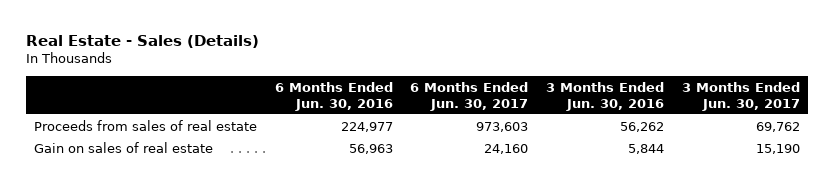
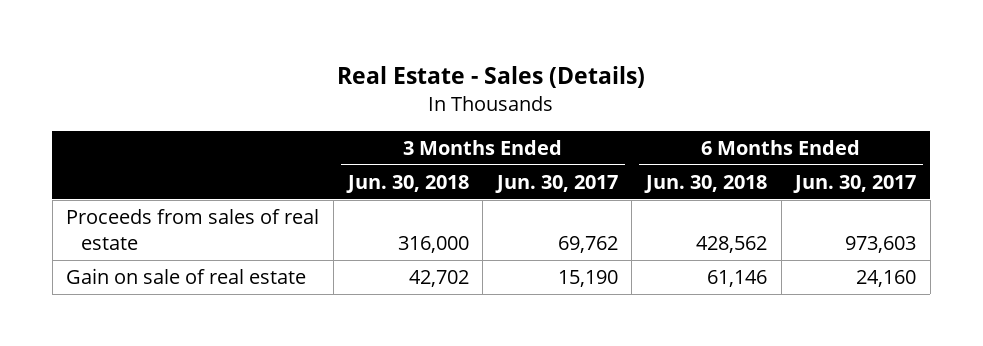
[274,82,393,111] 6 Months Ended Jun. 30, 2016 -> none
[546,82,665,111] 3 Months Ended Jun. 30, 2016 -> none
none -> [345,175,469,194] Jun. 30, 2018
none -> [644,175,768,194] Jun. 30, 2018
[34,141,214,153] Gain on sales of real estate -> [66,268,307,285] Gain on sale of real estate

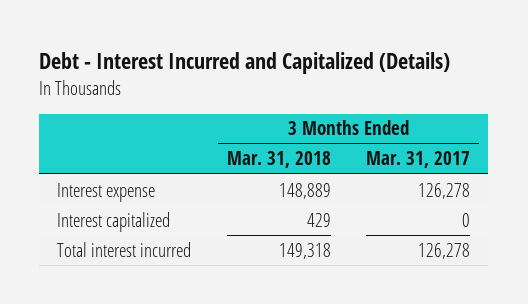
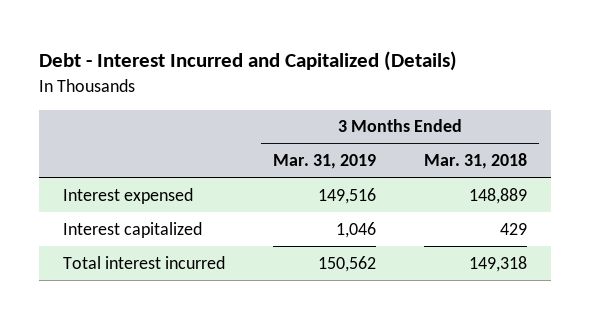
[366,151,471,169] Mar. 31, 2017 -> none
none -> [273,154,377,170] Mar. 31, 2019
[57,182,156,202] Interest expense -> [63,187,194,204] Interest expensed

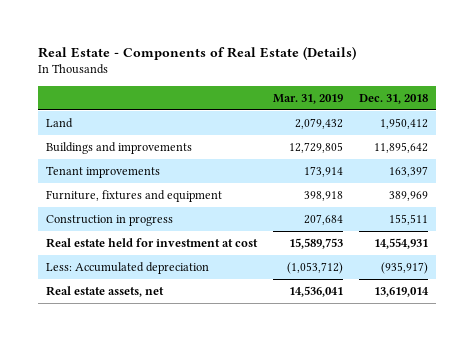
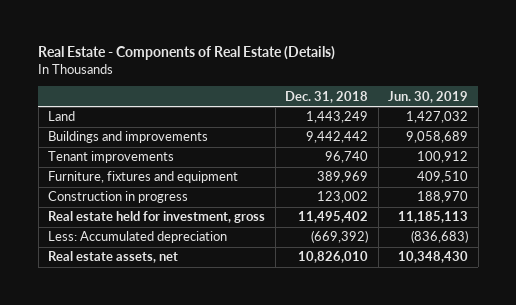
[272,93,343,104] Mar. 31, 2019 -> none
none -> [388,90,469,103] Jun. 30, 2019
[380,117,429,129] 1,950,412 -> [306,111,369,124] 1,443,249
[374,141,429,153] 11,895,642 -> [306,131,369,144] 9,442,442
[389,165,429,177] 163,397 -> [325,151,369,164] 96,740
[389,213,429,225] 155,511 -> [317,191,369,204] 123,002
[45,237,258,248] Real estate held for investment at cost -> [48,211,266,224] Real estate held for investment, gross
[374,237,429,249] 14,554,931 -> [298,211,369,224] 11,495,402
[381,261,429,274] (935,917) -> [311,230,369,244] (669,392)
[374,286,430,297] 13,619,014 -> [298,251,369,264] 10,826,010

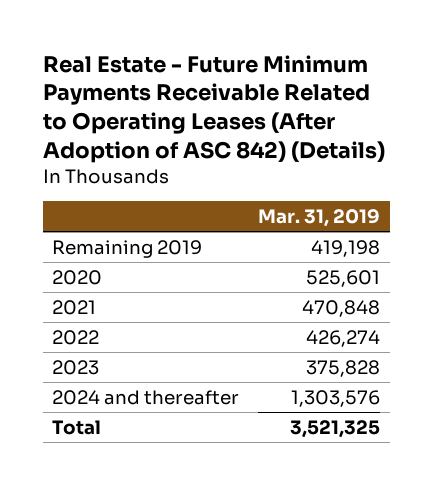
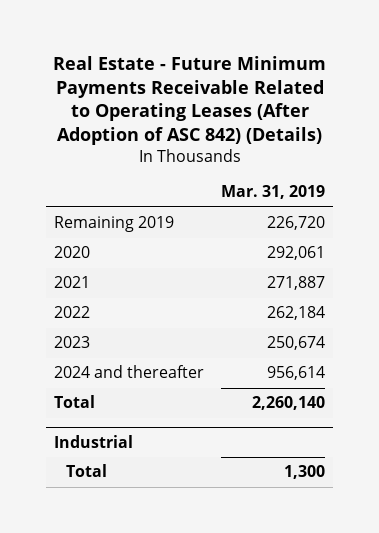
[311,239,381,257] 419,198 -> [266,216,325,231] 226,720
[306,269,381,287] 525,601 -> [266,246,325,261] 292,061
[302,299,381,317] 470,848 -> [266,276,325,291] 271,887
[306,329,381,347] 426,274 -> [266,306,325,321] 262,184
[306,359,381,377] 375,828 -> [266,336,325,351] 250,674
[291,389,381,407] 1,303,576 -> [266,366,325,381] 956,614
[290,419,381,438] 3,521,325 -> [251,396,325,411] 2,260,140
none -> [54,434,134,448] Industrial
none -> [66,464,108,478] Total

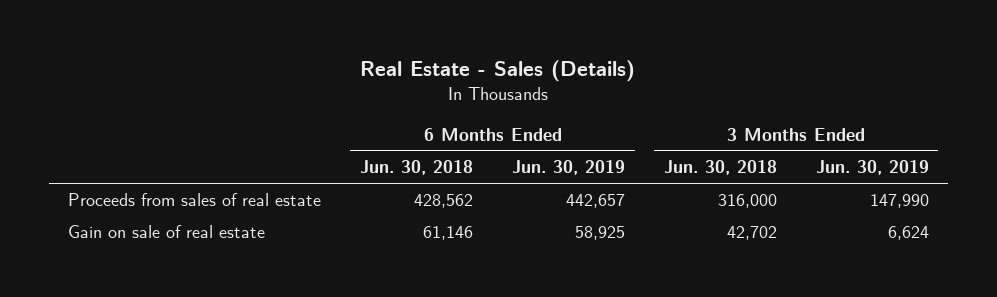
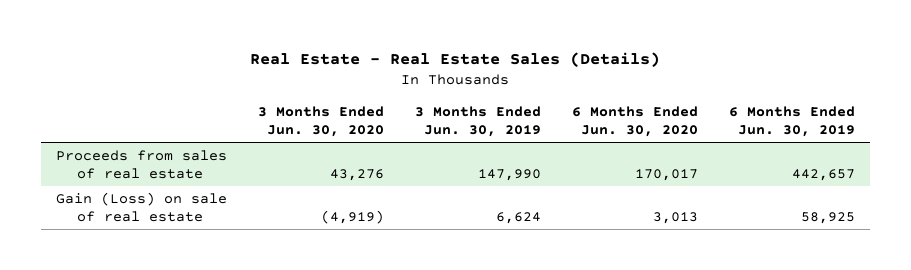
[360,60,636,83] Real Estate - Sales (Details) -> [250,52,661,68] Real Estate - Real Estate Sales (Details)
[360,160,474,176] Jun. 30, 2018 -> none
[663,160,777,176] Jun. 30, 2018 -> none
none -> [258,105,385,138] 3 Months Ended Jun. 30, 2020
none -> [571,105,698,138] 6 Months Ended Jun. 30, 2020
[68,225,266,239] Gain on sale of real estate -> [56,191,228,223] Gain (Loss) on sale of real estate

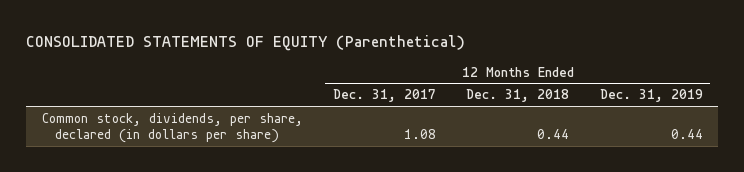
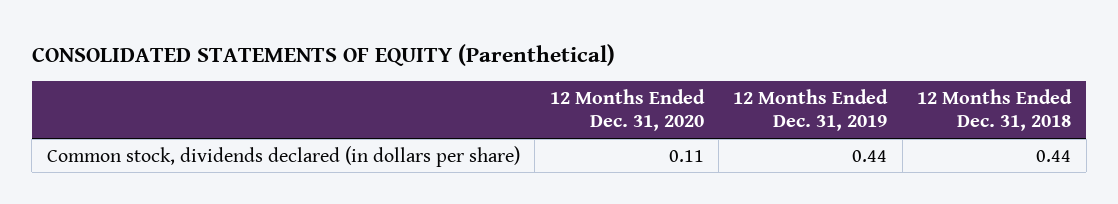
[333,89,437,103] Dec. 31, 2017 -> none
none -> [549,88,705,132] 12 Months Ended Dec. 31, 2020
[41,113,303,144] Common stock, dividends, per share, declared (in dollars per share) -> [46,145,520,167] Common stock, dividends declared (in dollars per share)

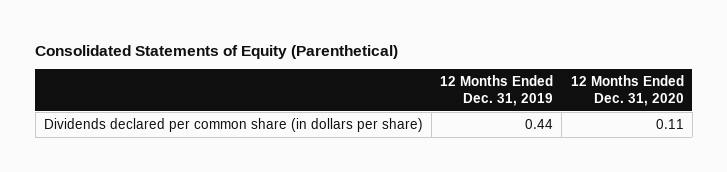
[31,43,615,66] CONSOLIDATED STATEMENTS OF EQUITY (Parenthetical) -> [35,44,399,59] Consolidated Statements of Equity (Parenthetical)
[917,88,1073,132] 12 Months Ended Dec. 31, 2018 -> none
[46,145,520,167] Common stock, dividends declared (in dollars per share) -> [43,118,423,133] Dividends declared per common share (in dollars per share)

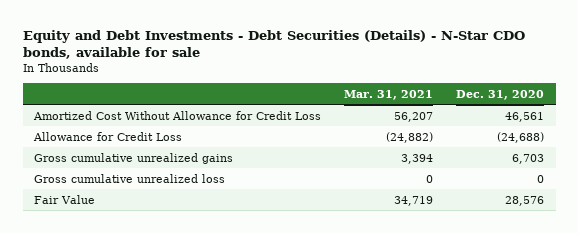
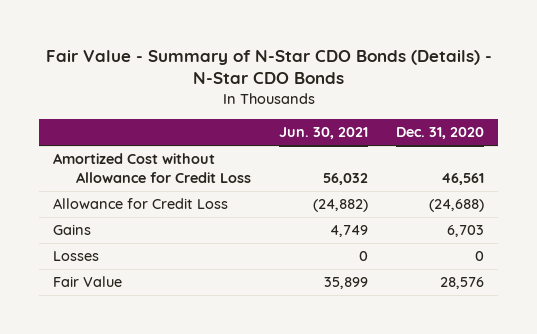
[22,29,525,60] Equity and Debt Investments - Debt Securities (Details) - N-Star CDO bonds, available for sale -> [45,49,492,85] Fair Value - Summary of N-Star CDO Bonds (Details) - N-Star CDO Bonds
[344,89,434,100] Mar. 31, 2021 -> none
none -> [278,127,368,140] Jun. 30, 2021
[33,110,322,120] Amortized Cost Without Allowance for Credit Loss -> [53,153,251,184] Amortized Cost without Allowance for Credit Loss
[34,152,234,164] Gross cumulative unrealized gains -> [53,224,92,236] Gains
[34,173,226,183] Gross cumulative unrealized loss -> [53,251,100,262] Losses

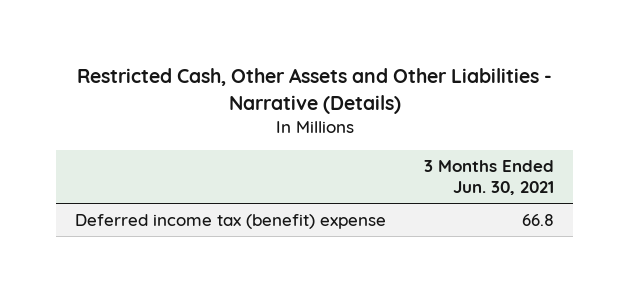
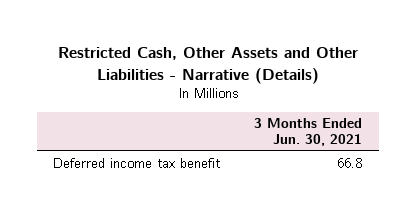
[75,214,387,230] Deferred income tax (benefit) expense -> [53,158,221,169] Deferred income tax benefit

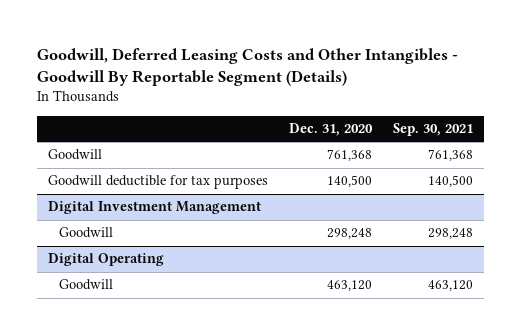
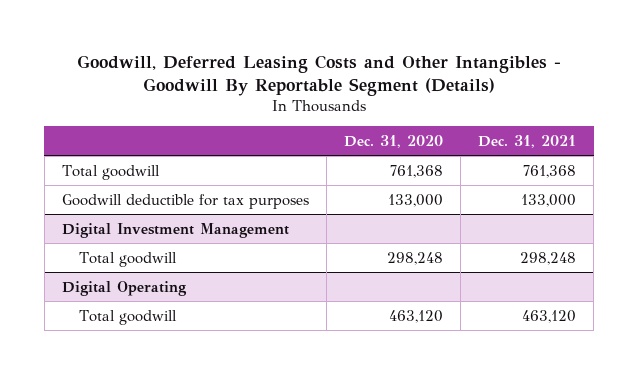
[393,123,474,137] Sep. 30, 2021 -> none
none -> [478,135,577,149] Dec. 31, 2021
[47,149,102,161] Goodwill -> [61,164,160,180] Total goodwill
[327,175,373,188] 140,500 -> [388,193,444,207] 133,000
[59,227,114,239] Goodwill -> [79,251,178,267] Total goodwill
[59,279,114,291] Goodwill -> [79,309,178,325] Total goodwill

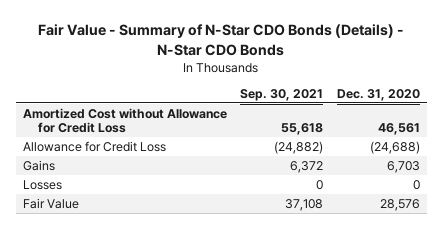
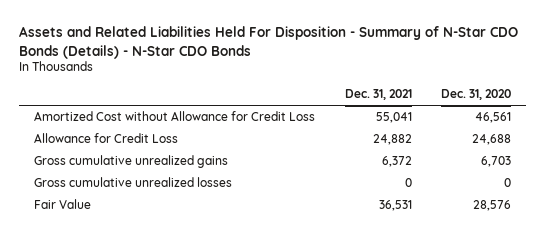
[38,24,405,56] Fair Value - Summary of N-Star CDO Bonds (Details) - N-Star CDO Bonds -> [18,26,518,59] Assets and Related Liabilities Held For Disposition - Summary of N-Star CDO Bonds (Details) - N-Star CDO Bonds
[240,88,324,101] Sep. 30, 2021 -> none
none -> [344,89,412,101] Dec. 31, 2021
[369,140,420,154] (24,688) -> [472,134,512,146] 24,688
[22,159,55,171] Gains -> [33,155,228,169] Gross cumulative unrealized gains
[22,179,62,190] Losses -> [33,177,232,188] Gross cumulative unrealized losses

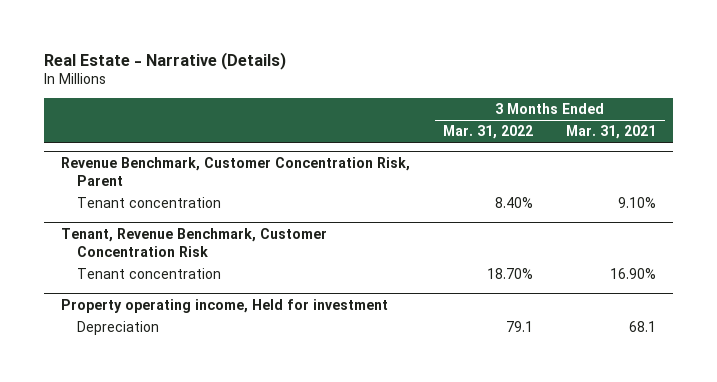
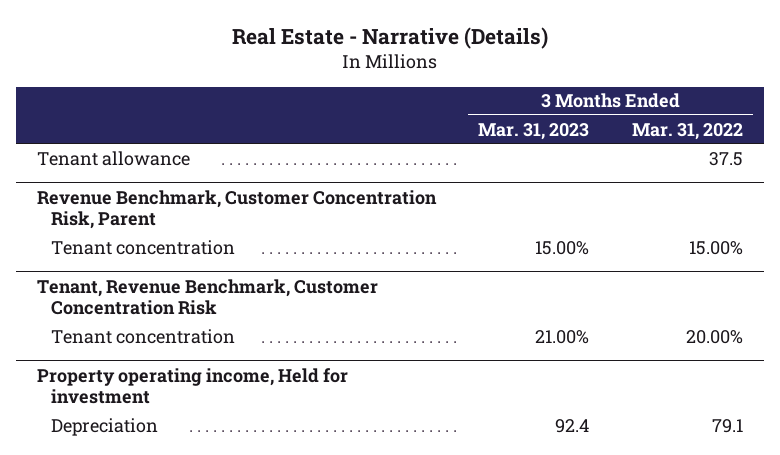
[566,125,657,140] Mar. 31, 2021 -> none
none -> [478,122,590,140] Mar. 31, 2023
none -> [36,150,190,166] Tenant allowance
[494,196,533,208] 8.40% -> [688,240,743,255] 15.00%
[486,267,533,279] 18.70% -> [685,329,743,344] 20.00%

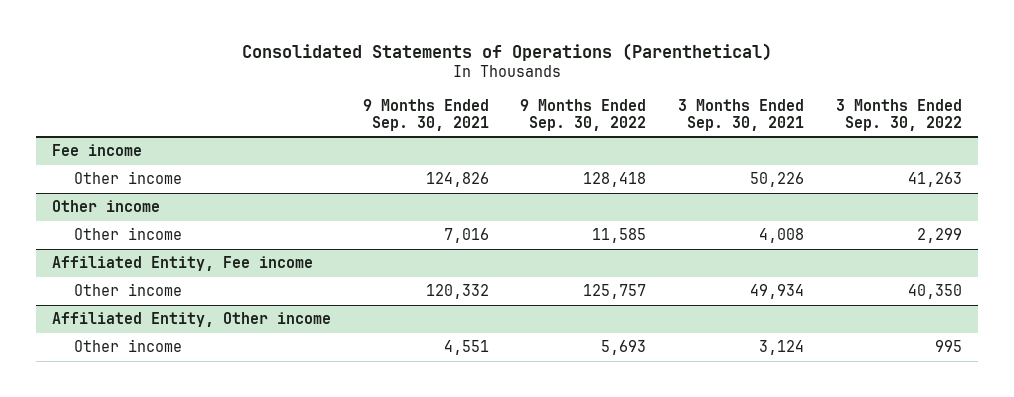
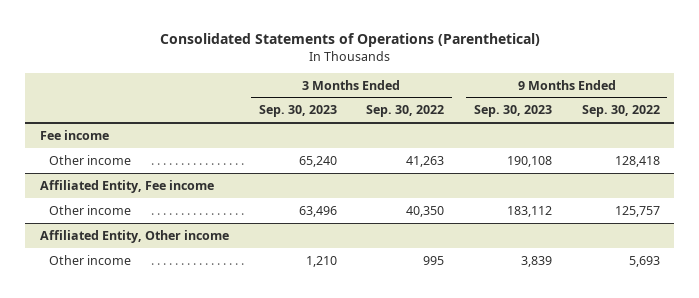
[362,98,489,131] 9 Months Ended Sep. 30, 2021 -> none
[678,98,805,131] 3 Months Ended Sep. 30, 2021 -> none
none -> [258,105,337,118] Sep. 30, 2023
none -> [473,105,552,118] Sep. 30, 2023
[51,199,160,212] Other income -> none
[73,226,182,240] Other income -> none

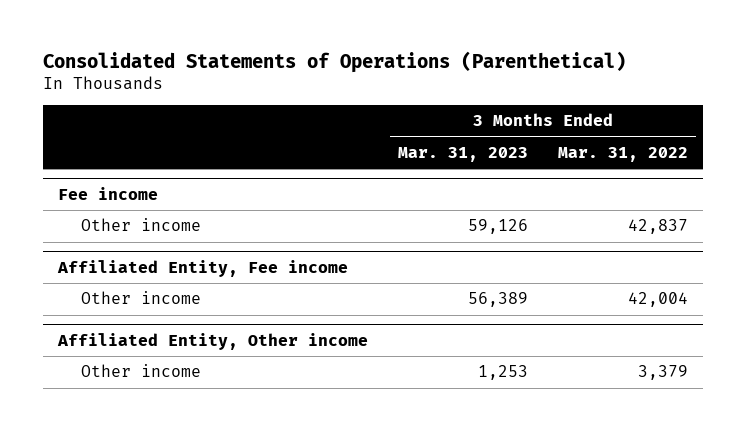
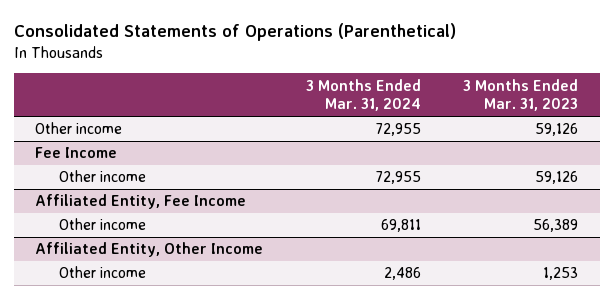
[558,146,689,162] Mar. 31, 2022 -> none
none -> [305,78,421,112] 3 Months Ended Mar. 31, 2024
[57,187,158,201] Fee income -> none
none -> [34,147,117,159] Fee Income
none -> [59,170,147,183] Other income
[56,260,348,278] Affiliated Entity, Fee income -> [34,194,246,210] Affiliated Entity, Fee Income
[56,333,368,351] Affiliated Entity, Other income -> [34,242,263,258] Affiliated Entity, Other Income

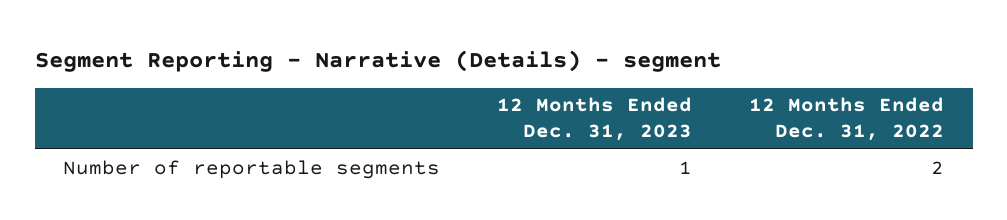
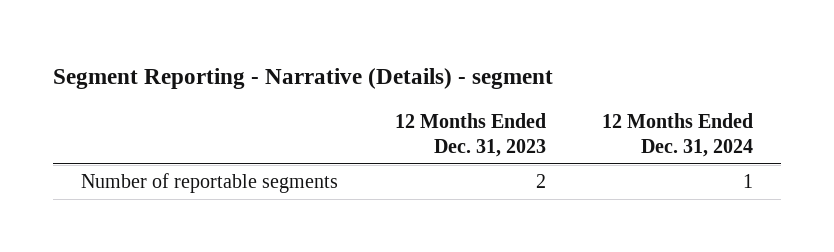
[749,97,945,142] 12 Months Ended Dec. 31, 2022 -> none
none -> [602,112,754,158] 12 Months Ended Dec. 31, 2024
[679,160,693,174] 1 -> [535,174,546,189] 2

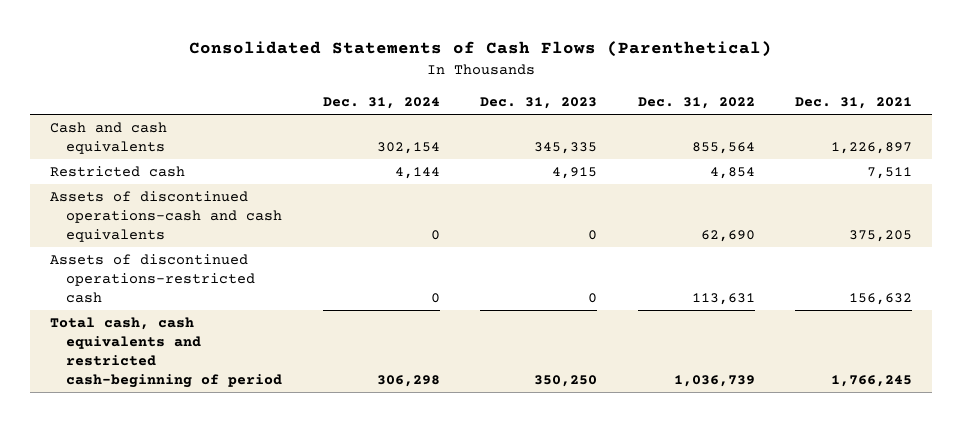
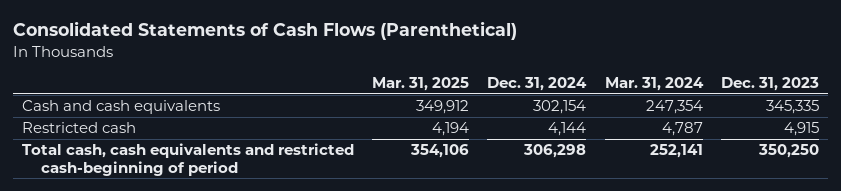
[637,96,755,109] Dec. 31, 2022 -> none
[795,96,913,109] Dec. 31, 2021 -> none
none -> [372,77,470,92] Mar. 31, 2025
none -> [604,77,704,92] Mar. 31, 2024
[49,191,283,242] Assets of discontinued operations-cash and cash equivalents -> none
[49,254,256,303] Assets of discontinued operations-restricted cash -> none

